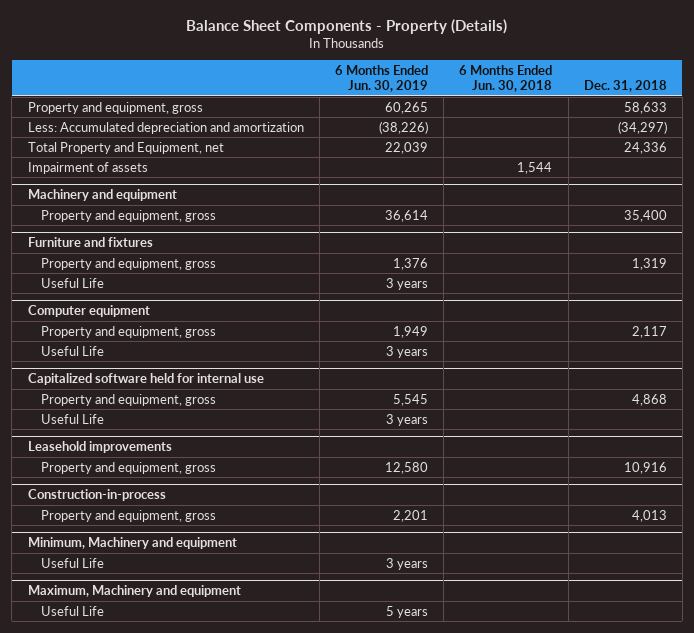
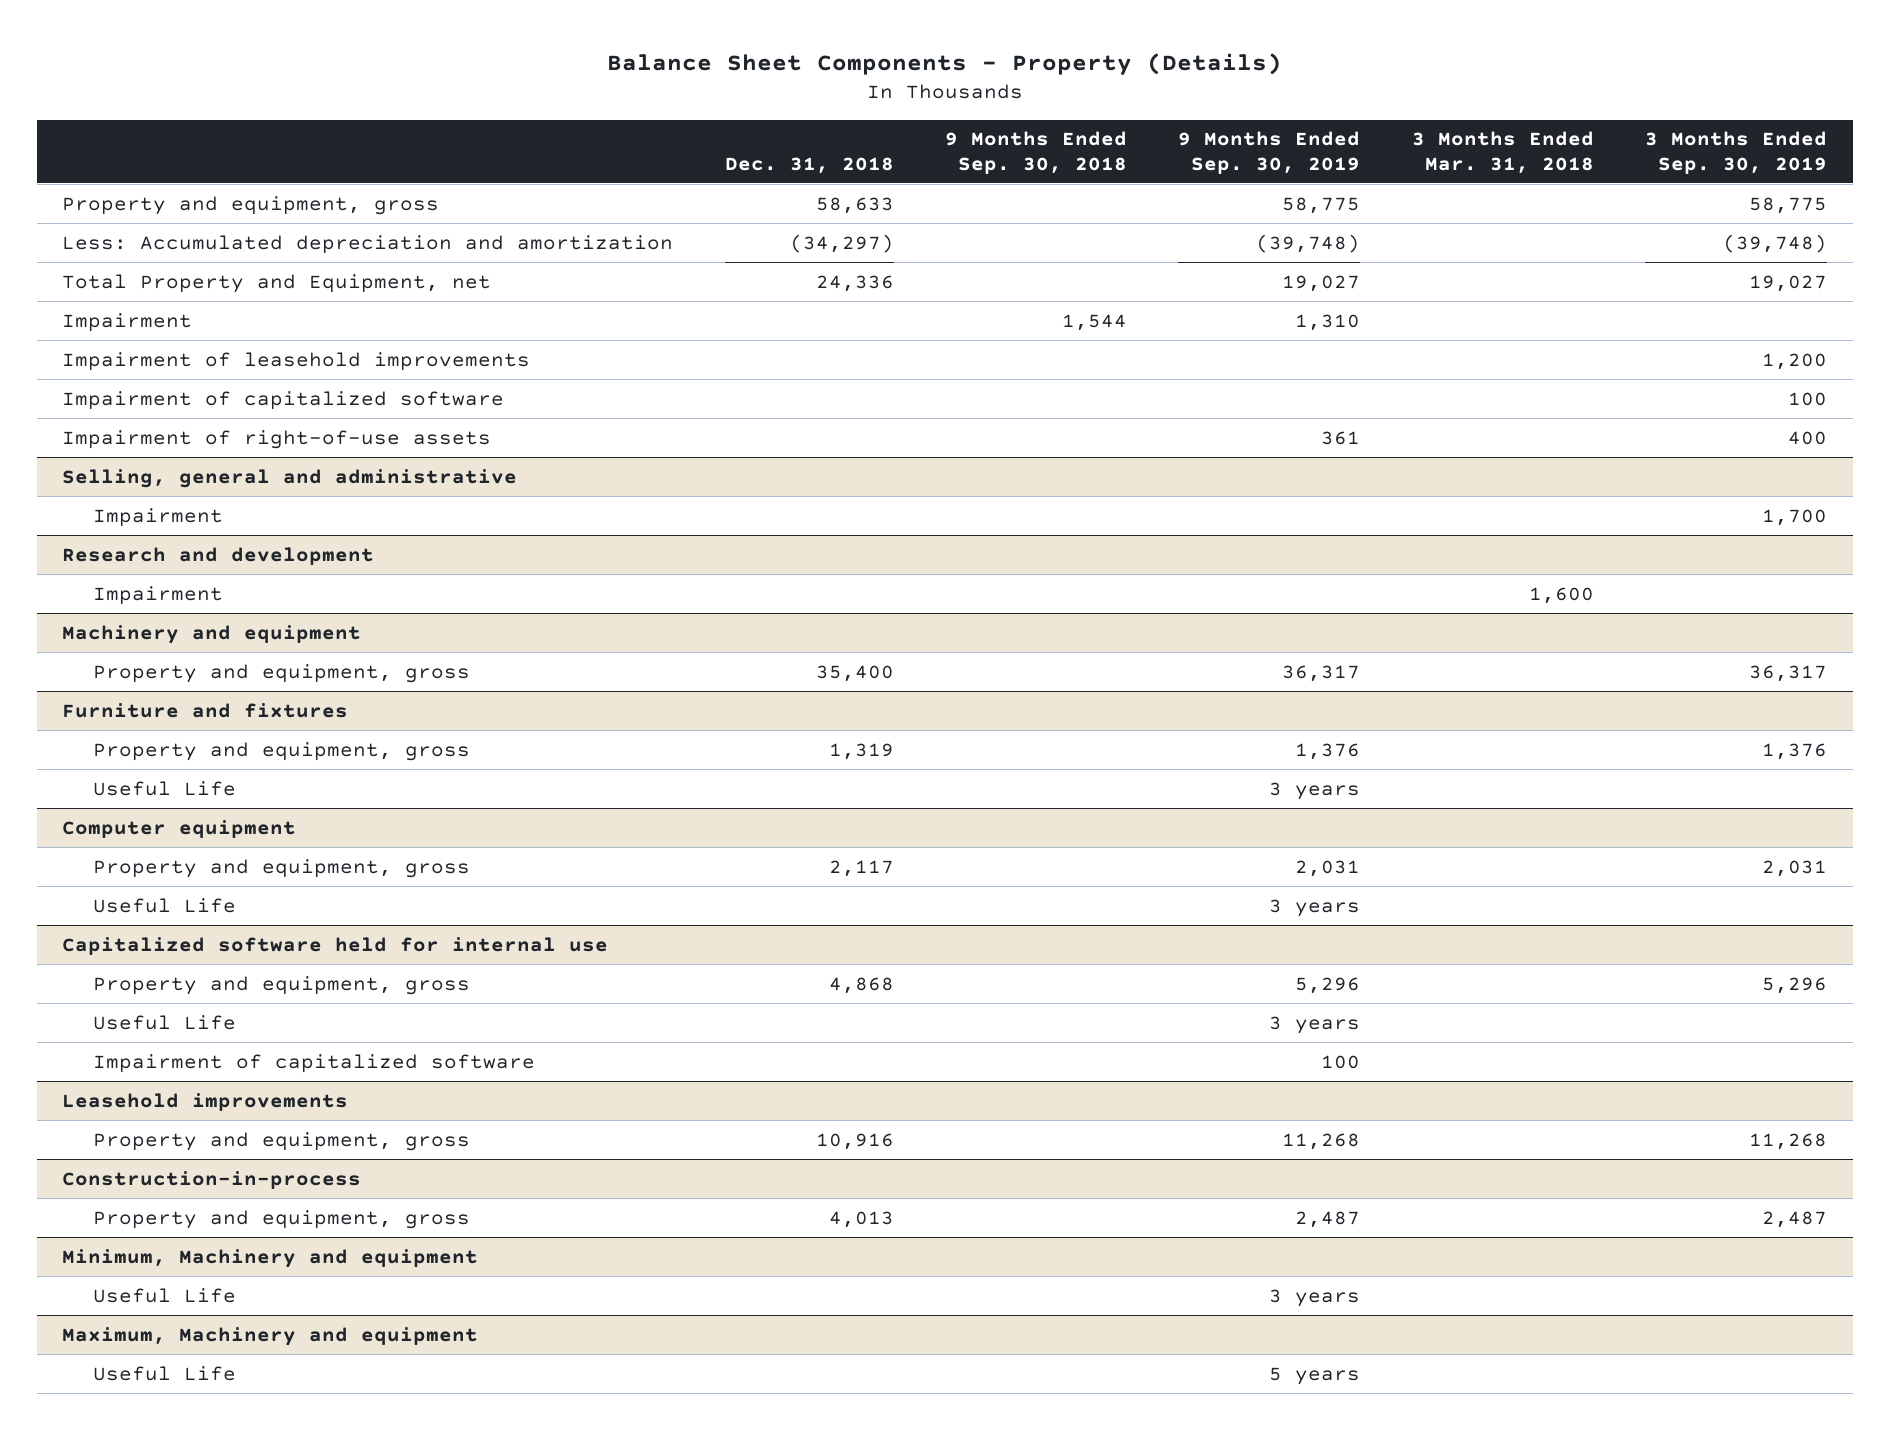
[334,65,428,92] 6 Months Ended Jun. 30, 2019 -> none
[459,65,553,92] 6 Months Ended Jun. 30, 2018 -> none
none -> [945,131,1128,174] 9 Months Ended Sep. 30, 2018
none -> [1178,131,1361,174] 9 Months Ended Sep. 30, 2019
none -> [1411,131,1594,174] 3 Months Ended Mar. 31, 2018
none -> [1645,131,1828,174] 3 Months Ended Sep. 30, 2019
[27,161,148,174] Impairment of assets -> [62,312,193,332] Impairment
none -> [62,351,531,371] Impairment of leasehold improvements
none -> [62,390,505,410] Impairment of capitalized software
none -> [62,429,492,449] Impairment of right-of-use assets
none -> [62,468,518,488] Selling, general and administrative
none -> [92,507,223,527] Impairment
none -> [62,546,375,565] Research and development
none -> [92,585,223,605] Impairment
none -> [92,1053,535,1073] Impairment of capitalized software

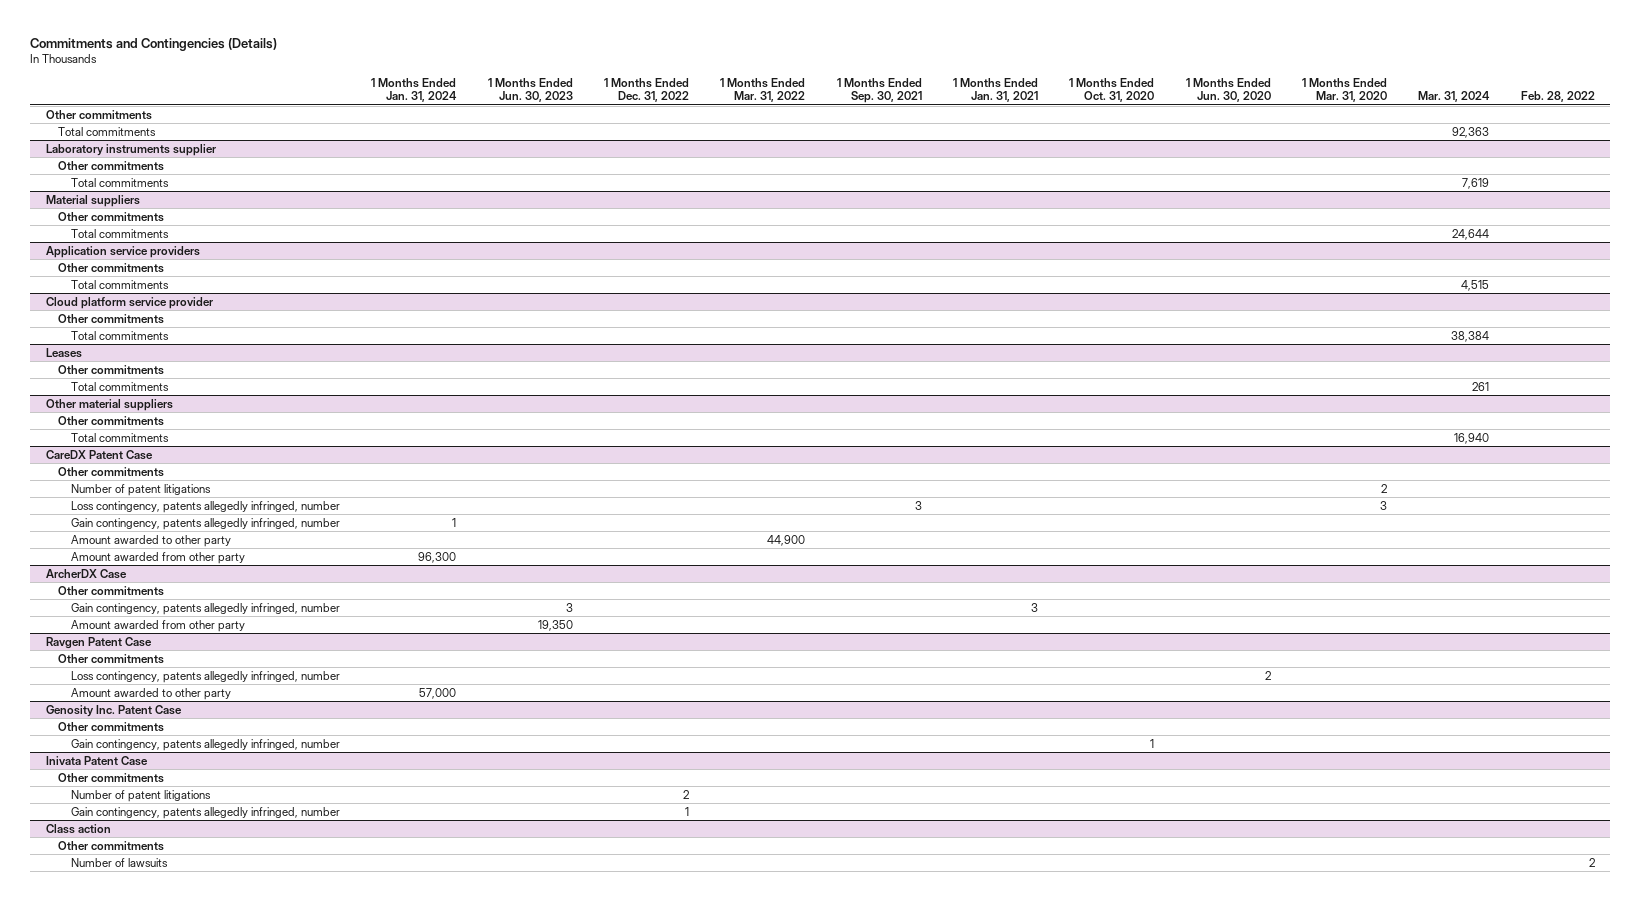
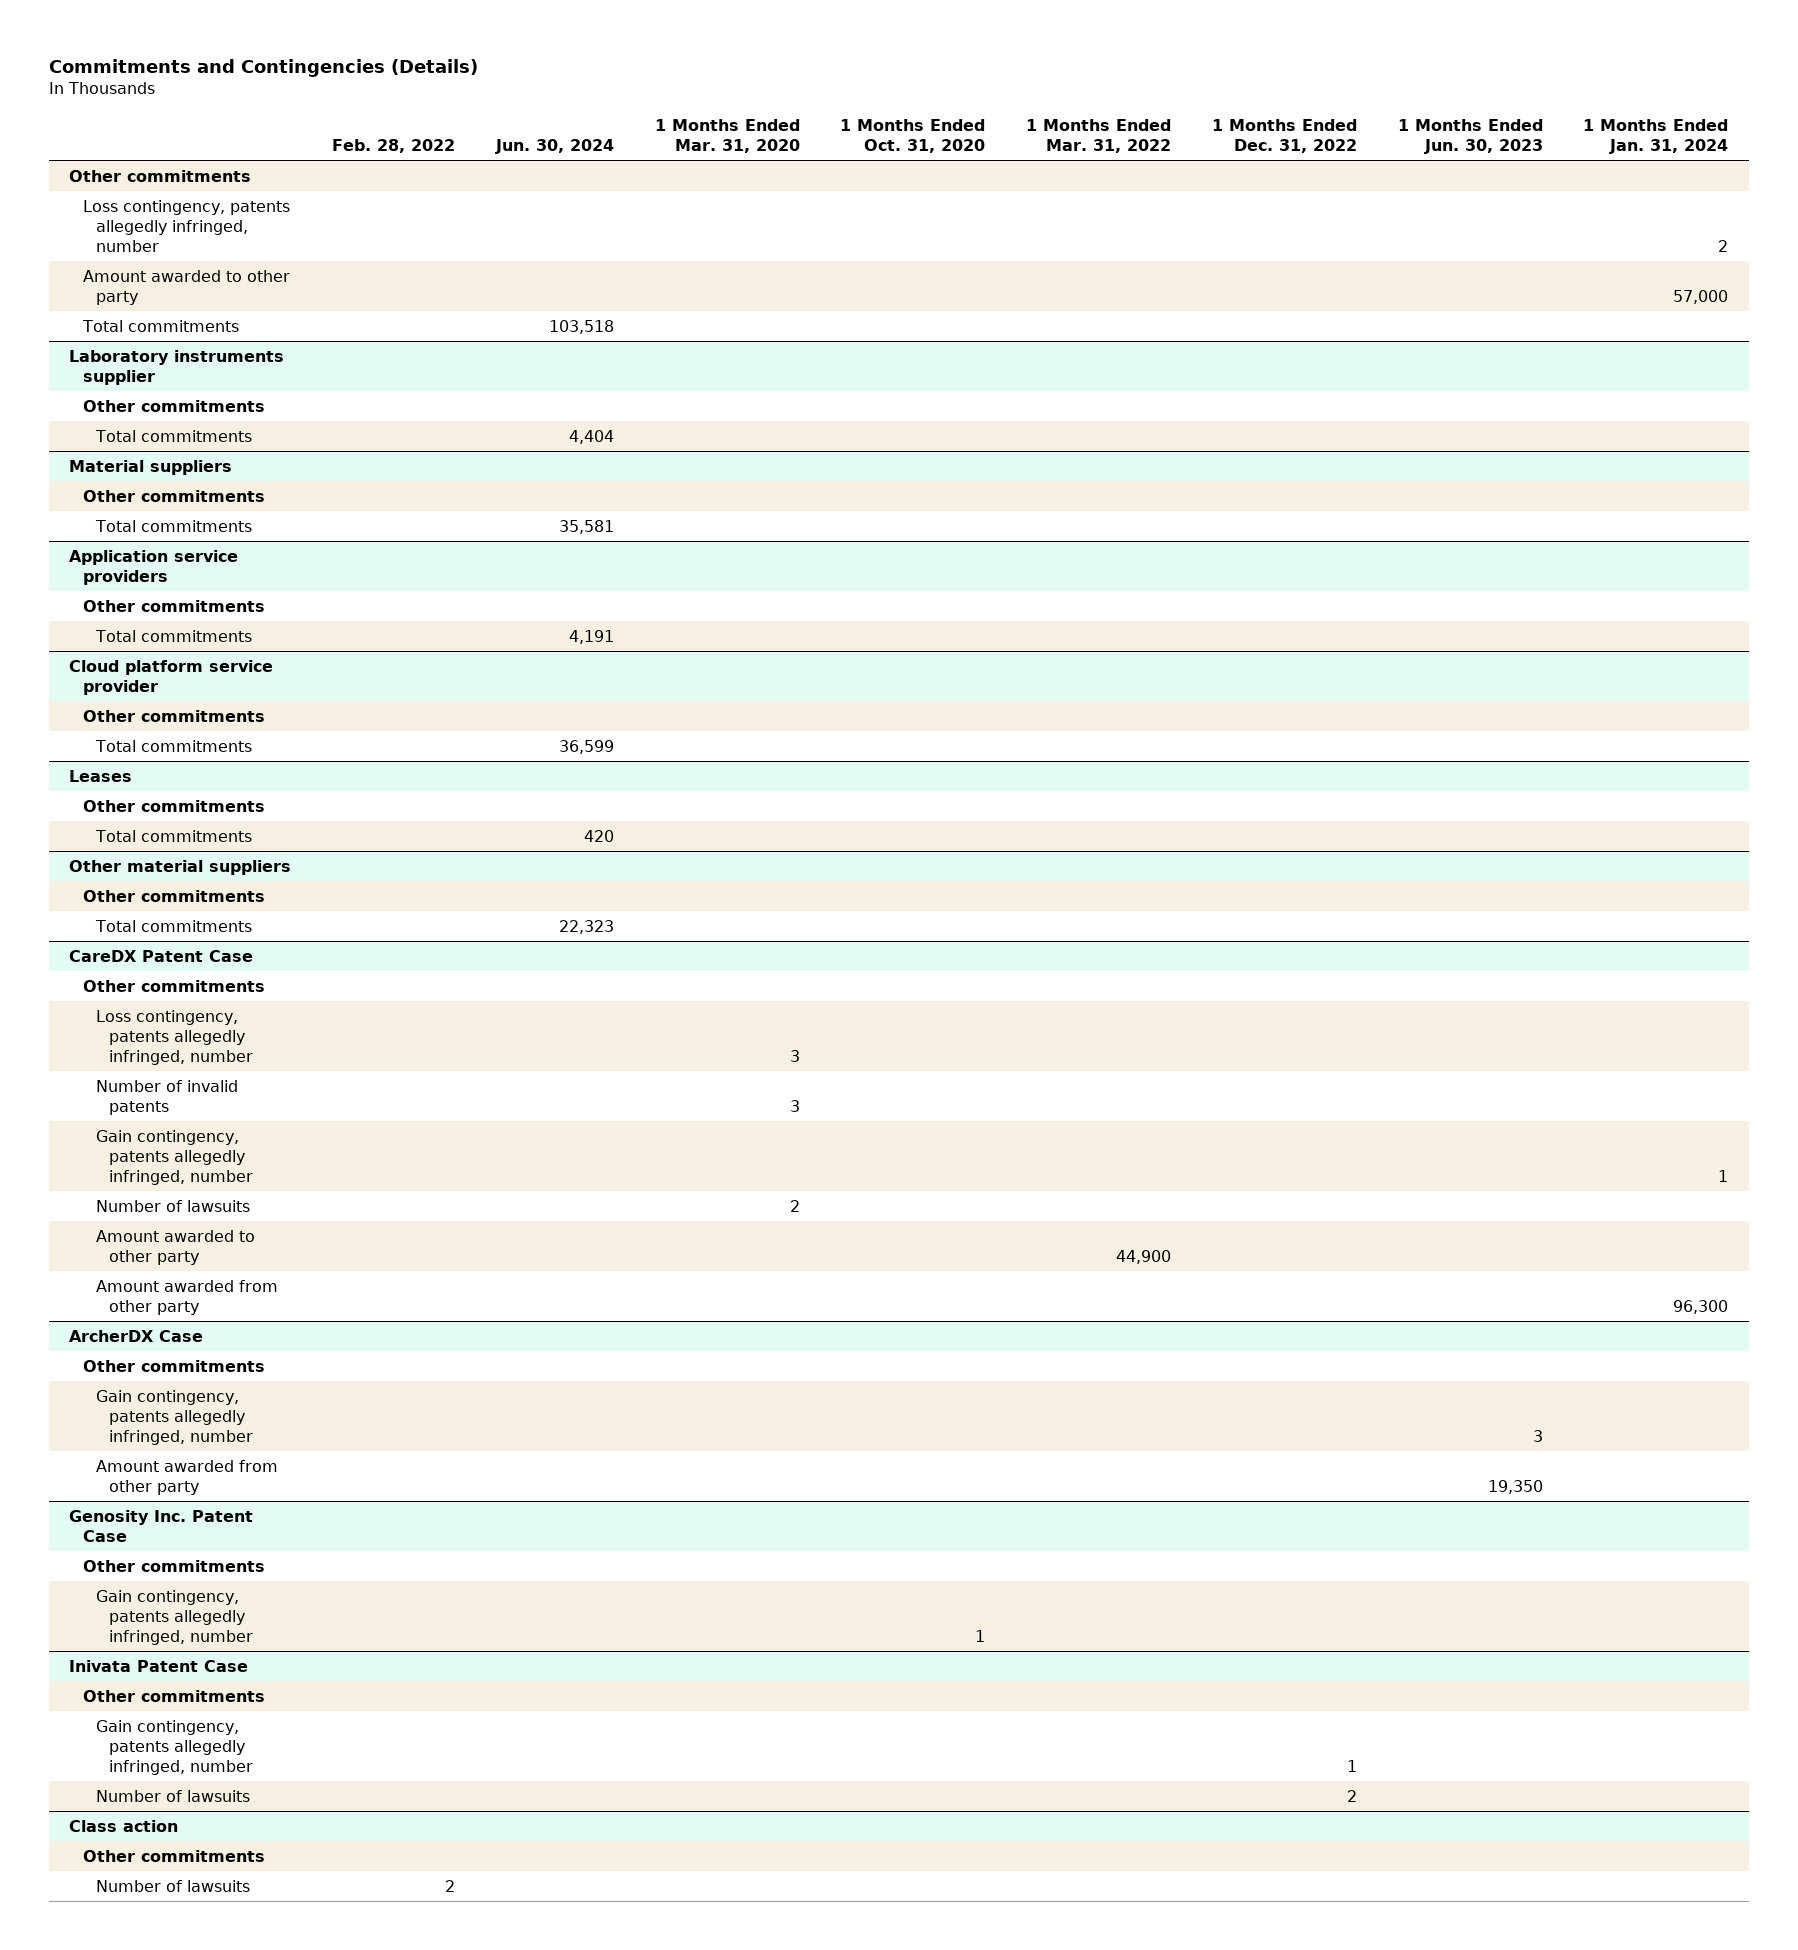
[836,78,922,104] 1 Months Ended Sep. 30, 2021 -> none
[952,78,1038,103] 1 Months Ended Jan. 31, 2021 -> none
[1185,78,1271,103] 1 Months Ended Jun. 30, 2020 -> none
[1418,91,1491,103] Mar. 31, 2024 -> none
none -> [494,138,614,154] Jun. 30, 2024
none -> [82,199,290,253] Loss contingency, patents allegedly infringed, number
none -> [82,269,290,305] Amount awarded to other party
[70,483,211,496] Number of patent litigations -> none
none -> [95,1079,238,1115] Number of invalid patents
none -> [95,1199,250,1212] Number of lawsuits
[45,636,152,649] Ravgen Patent Case -> none
[58,653,165,664] Other commitments -> none
[70,670,340,683] Loss contingency, patents allegedly infringed, number -> none
[70,687,231,700] Amount awarded to other party -> none
[70,789,211,802] Number of patent litigations -> none
none -> [95,1789,250,1802] Number of lawsuits

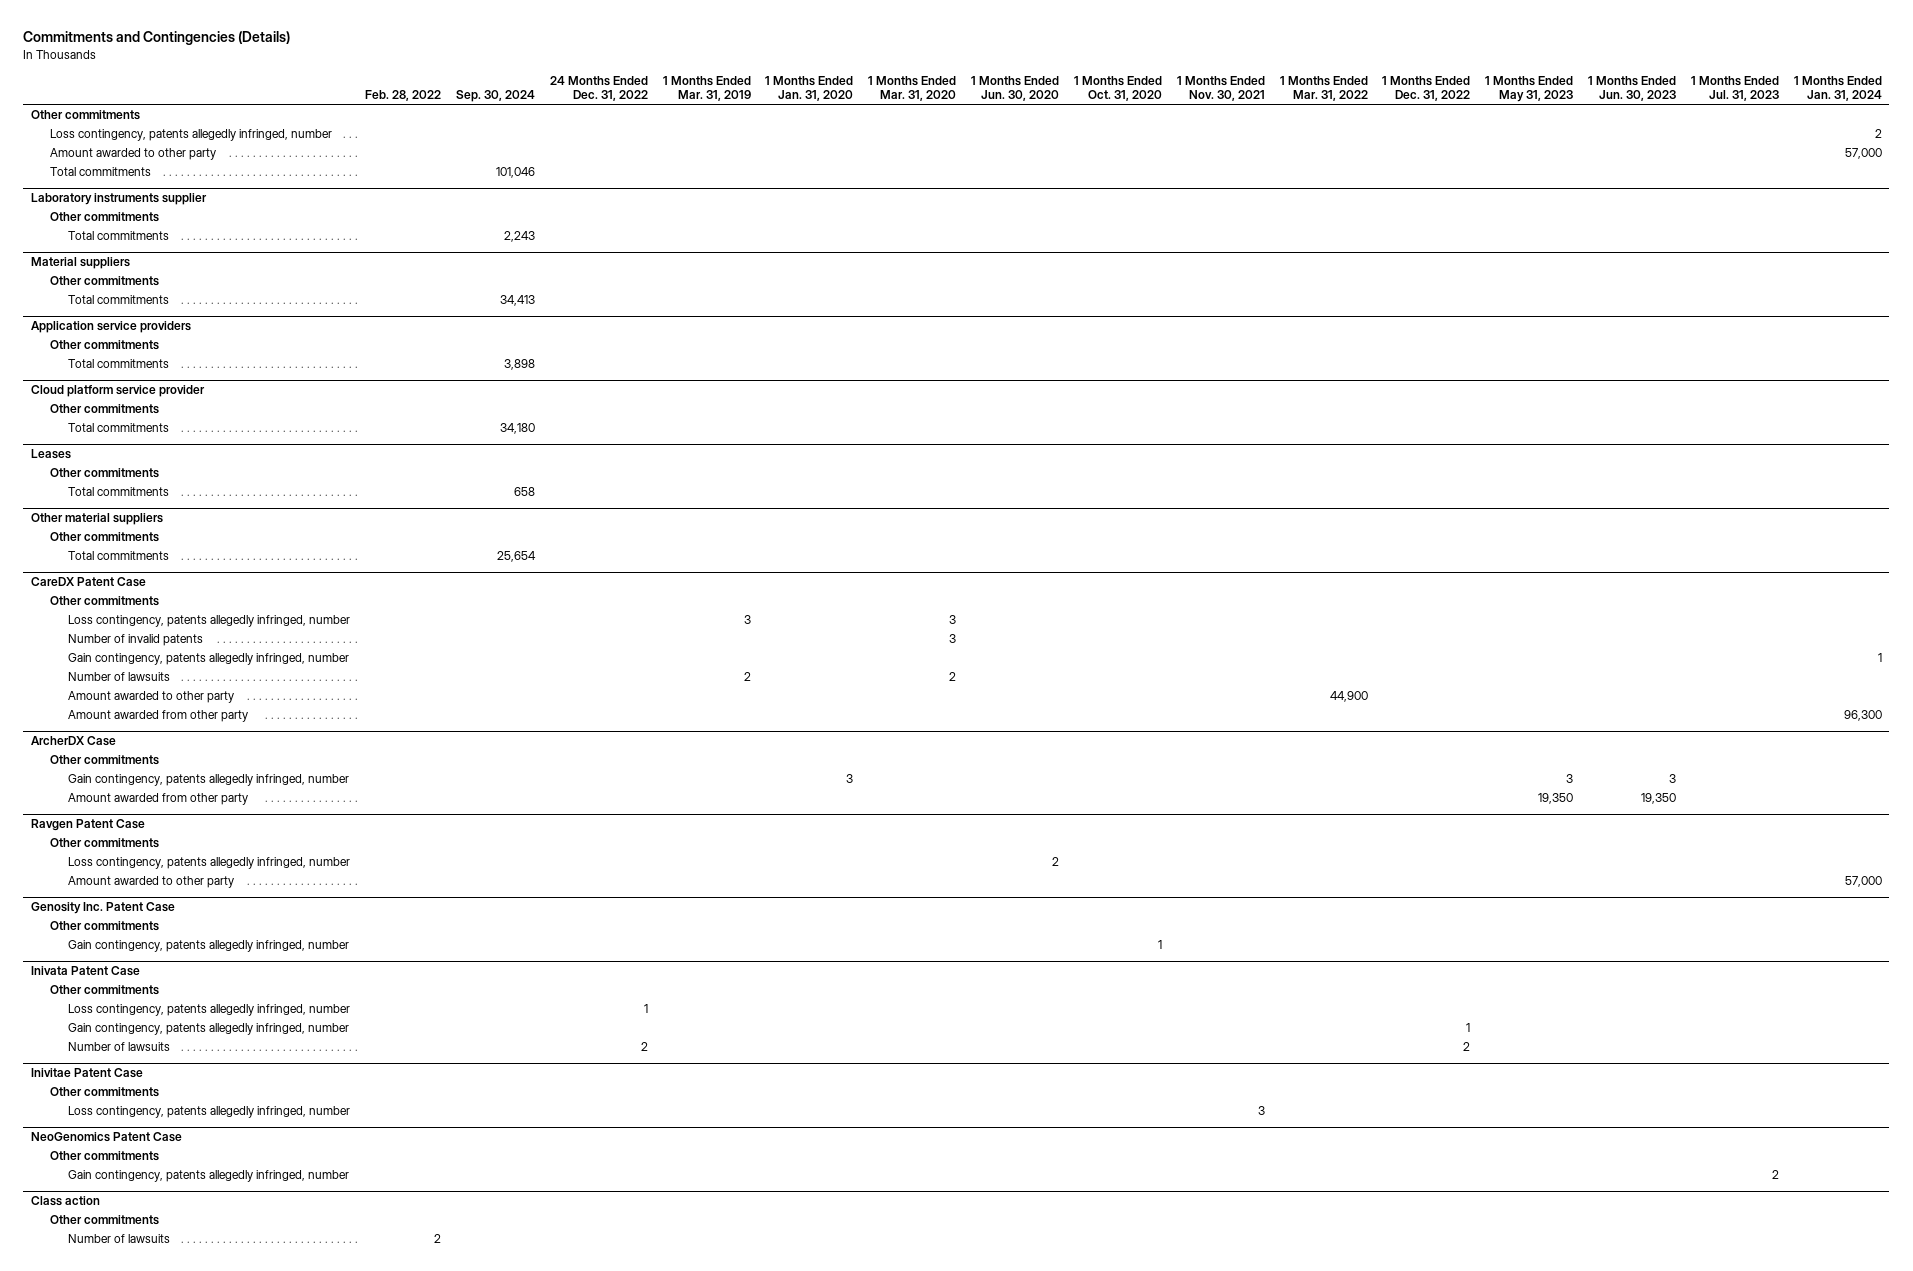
[494,138,614,154] Jun. 30, 2024 -> none
none -> [455,90,535,103] Sep. 30, 2024
none -> [549,75,648,102] 24 Months Ended Dec. 31, 2022
none -> [662,75,751,102] 1 Months Ended Mar. 31, 2019
none -> [765,75,854,102] 1 Months Ended Jan. 31, 2020
none -> [971,75,1060,102] 1 Months Ended Jun. 30, 2020
none -> [1176,75,1265,102] 1 Months Ended Nov. 30, 2021
none -> [1485,75,1574,103] 1 Months Ended May 31, 2023
none -> [1690,75,1779,102] 1 Months Ended Jul. 31, 2023
none -> [30,819,145,832] Ravgen Patent Case
none -> [49,838,159,849] Other commitments
none -> [68,857,351,870] Loss contingency, patents allegedly infringed, number
none -> [68,876,235,889] Amount awarded to other party
none -> [68,1004,351,1017] Loss contingency, patents allegedly infringed, number
none -> [30,1068,143,1079] Inivitae Patent Case
none -> [49,1087,159,1098] Other commitments
none -> [68,1106,351,1119] Loss contingency, patents allegedly infringed, number
none -> [30,1132,182,1143] NeoGenomics Patent Case
none -> [49,1151,159,1162] Other commitments
none -> [68,1170,350,1183] Gain contingency, patents allegedly infringed, number

